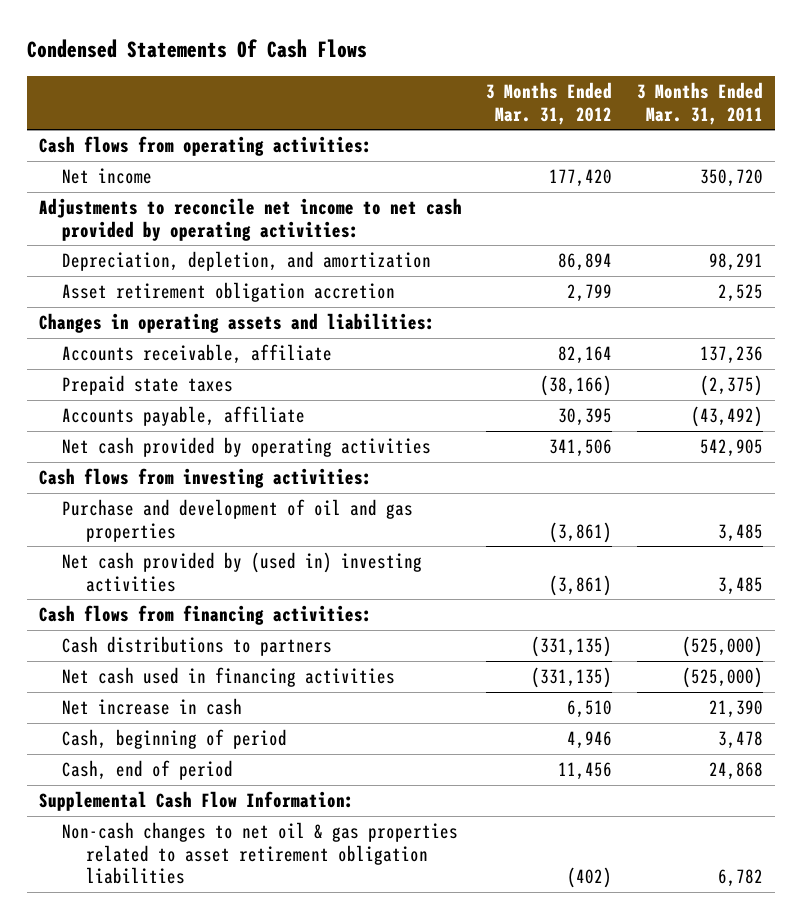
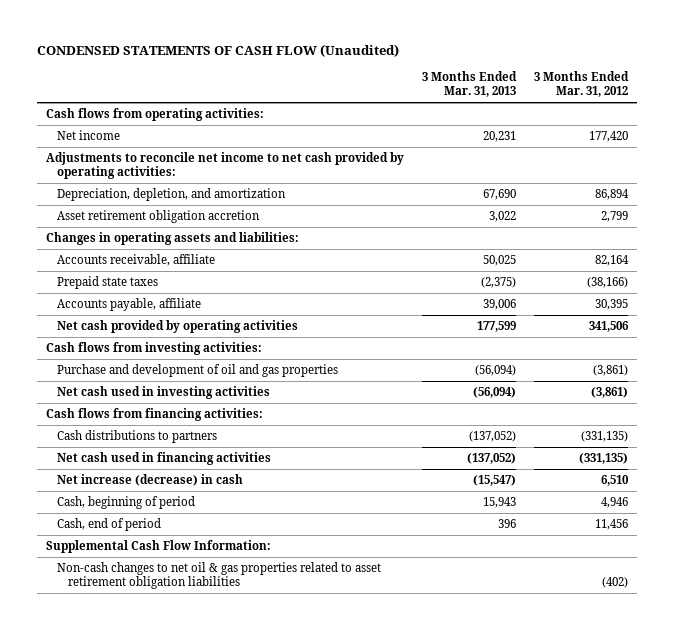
[27,38,368,58] Condensed Statements Of Cash Flows -> [36,43,399,57] CONDENSED STATEMENTS OF CASH FLOW (Unaudited)
[636,82,763,125] 3 Months Ended Mar. 31, 2011 -> none
none -> [421,71,517,98] 3 Months Ended Mar. 31, 2013
[62,552,423,592] Net cash provided by (used in) investing activities -> [56,386,270,400] Net cash used in investing activities
[62,698,243,716] Net increase in cash -> [56,474,243,487] Net increase (decrease) in cash

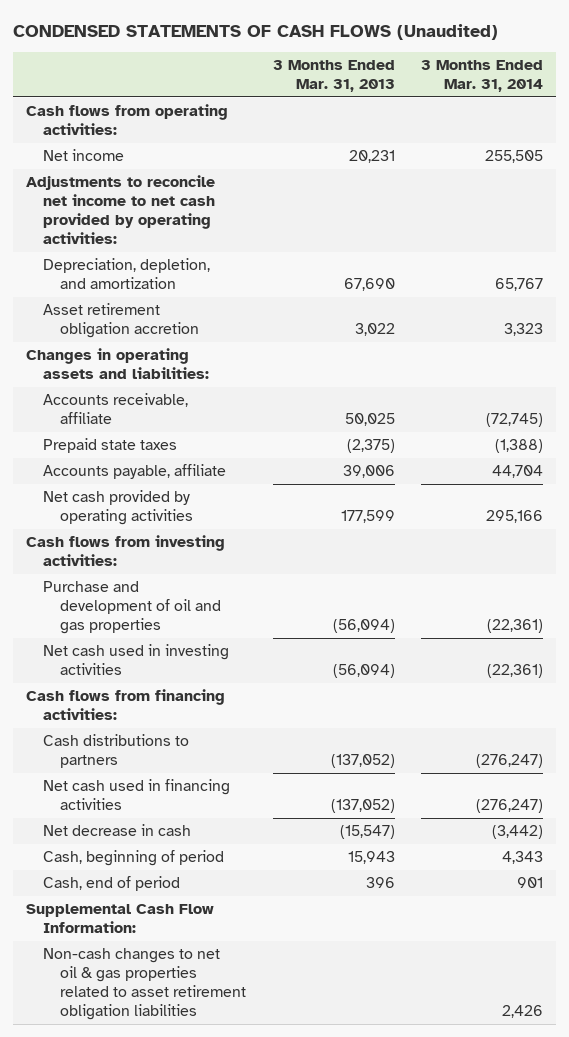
[36,43,399,57] CONDENSED STATEMENTS OF CASH FLOW (Unaudited) -> [12,23,498,40] CONDENSED STATEMENTS OF CASH FLOWS (Unaudited)
[533,71,629,98] 3 Months Ended Mar. 31, 2012 -> none
none -> [420,60,543,93] 3 Months Ended Mar. 31, 2014
[56,474,243,487] Net increase (decrease) in cash -> [43,824,192,837] Net decrease in cash

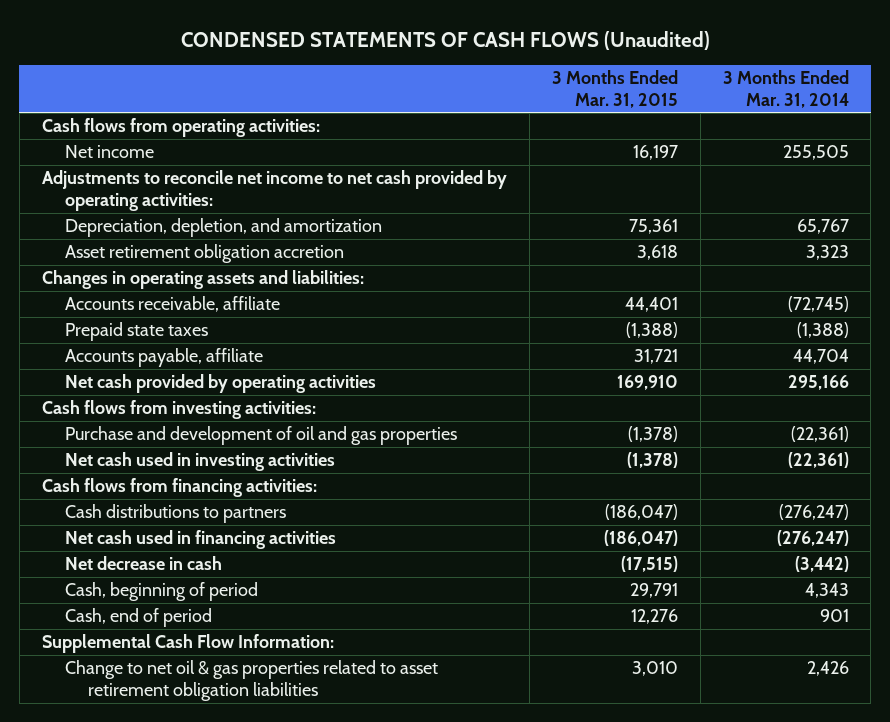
[272,60,395,93] 3 Months Ended Mar. 31, 2013 -> none
none -> [551,70,678,108] 3 Months Ended Mar. 31, 2015
[43,948,247,1021] Non-cash changes to net oil & gas properties related to asset retirement obligation liabilities -> [64,660,438,701] Change to net oil & gas properties related to asset retirement obligation liabilities

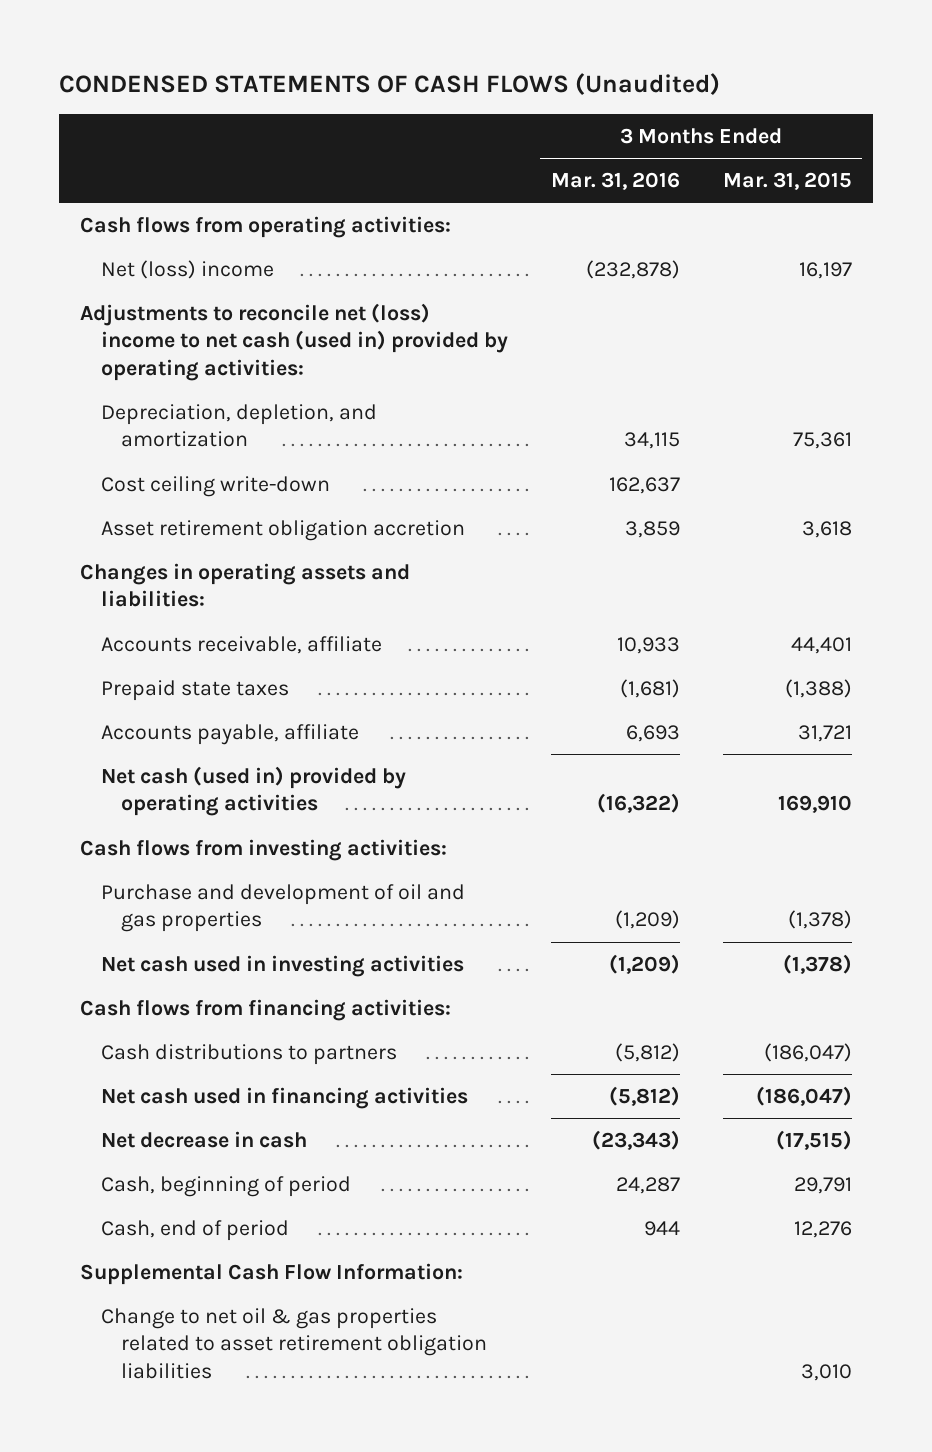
[722,70,849,108] 3 Months Ended Mar. 31, 2014 -> none
none -> [550,171,680,190] Mar. 31, 2016
[64,145,154,159] Net income -> [100,259,274,279] Net (loss) income
[41,170,507,211] Adjustments to reconcile net income to net cash provided by operating activities: -> [80,302,508,381] Adjustments to reconcile net (loss) income to net cash (used in) provided by operating activities:
none -> [100,475,330,497] Cost ceiling write-down
[64,374,376,394] Net cash provided by operating activities -> [100,765,406,817] Net cash (used in) provided by operating activities

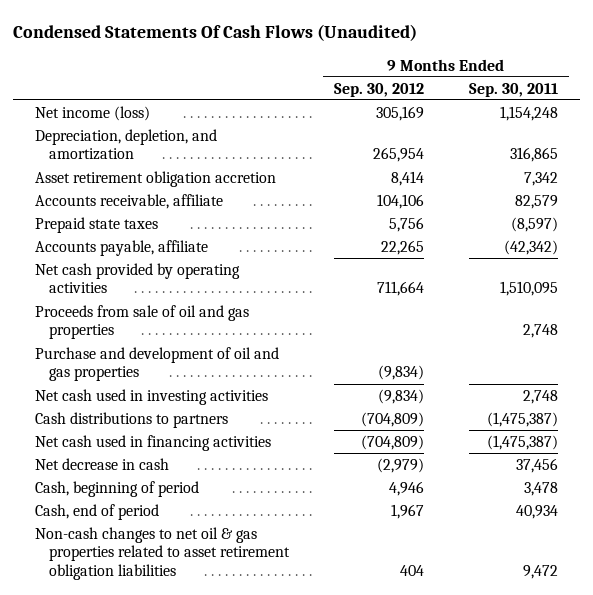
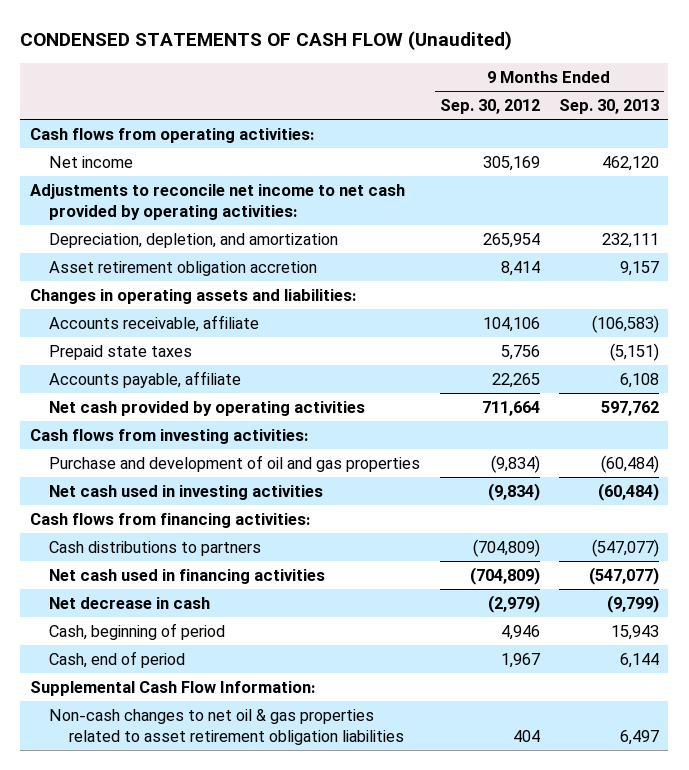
[13,23,418,41] Condensed Statements Of Cash Flows (Unaudited) -> [20,31,513,51] CONDENSED STATEMENTS OF CASH FLOW (Unaudited)
[468,82,558,97] Sep. 30, 2011 -> none
none -> [558,99,659,115] Sep. 30, 2013
none -> [29,127,314,143] Cash flows from operating activities:
[35,105,151,121] Net income (loss) -> [49,155,134,168] Net income
none -> [29,183,405,220] Adjustments to reconcile net income to net cash provided by operating activities:
none -> [29,288,356,304] Changes in operating assets and liabilities:
[35,304,250,340] Proceeds from sale of oil and gas properties -> none
none -> [29,428,308,444] Cash flows from investing activities:
none -> [29,512,310,528] Cash flows from financing activities:
none -> [29,680,315,696] Supplemental Cash Flow Information:

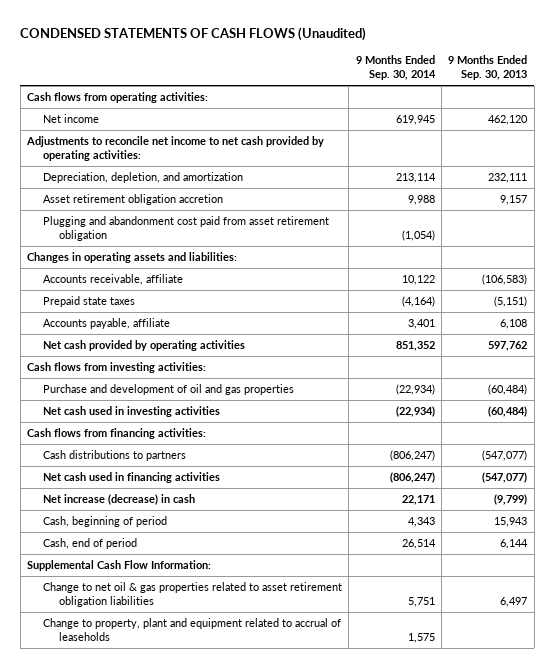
[20,31,513,51] CONDENSED STATEMENTS OF CASH FLOW (Unaudited) -> [20,26,367,41] CONDENSED STATEMENTS OF CASH FLOWS (Unaudited)
[439,99,540,115] Sep. 30, 2012 -> none
none -> [355,55,436,81] 9 Months Ended Sep. 30, 2014
none -> [43,216,330,242] Plugging and abandonment cost paid from asset retirement obligation
[49,596,211,609] Net decrease in cash -> [43,494,196,506] Net increase (decrease) in cash
[49,708,404,745] Non-cash changes to net oil & gas properties related to asset retirement obligation liabilities -> [43,582,343,608] Change to net oil & gas properties related to asset retirement obligation liabilities
none -> [43,618,342,642] Change to property, plant and equipment related to accrual of leaseholds

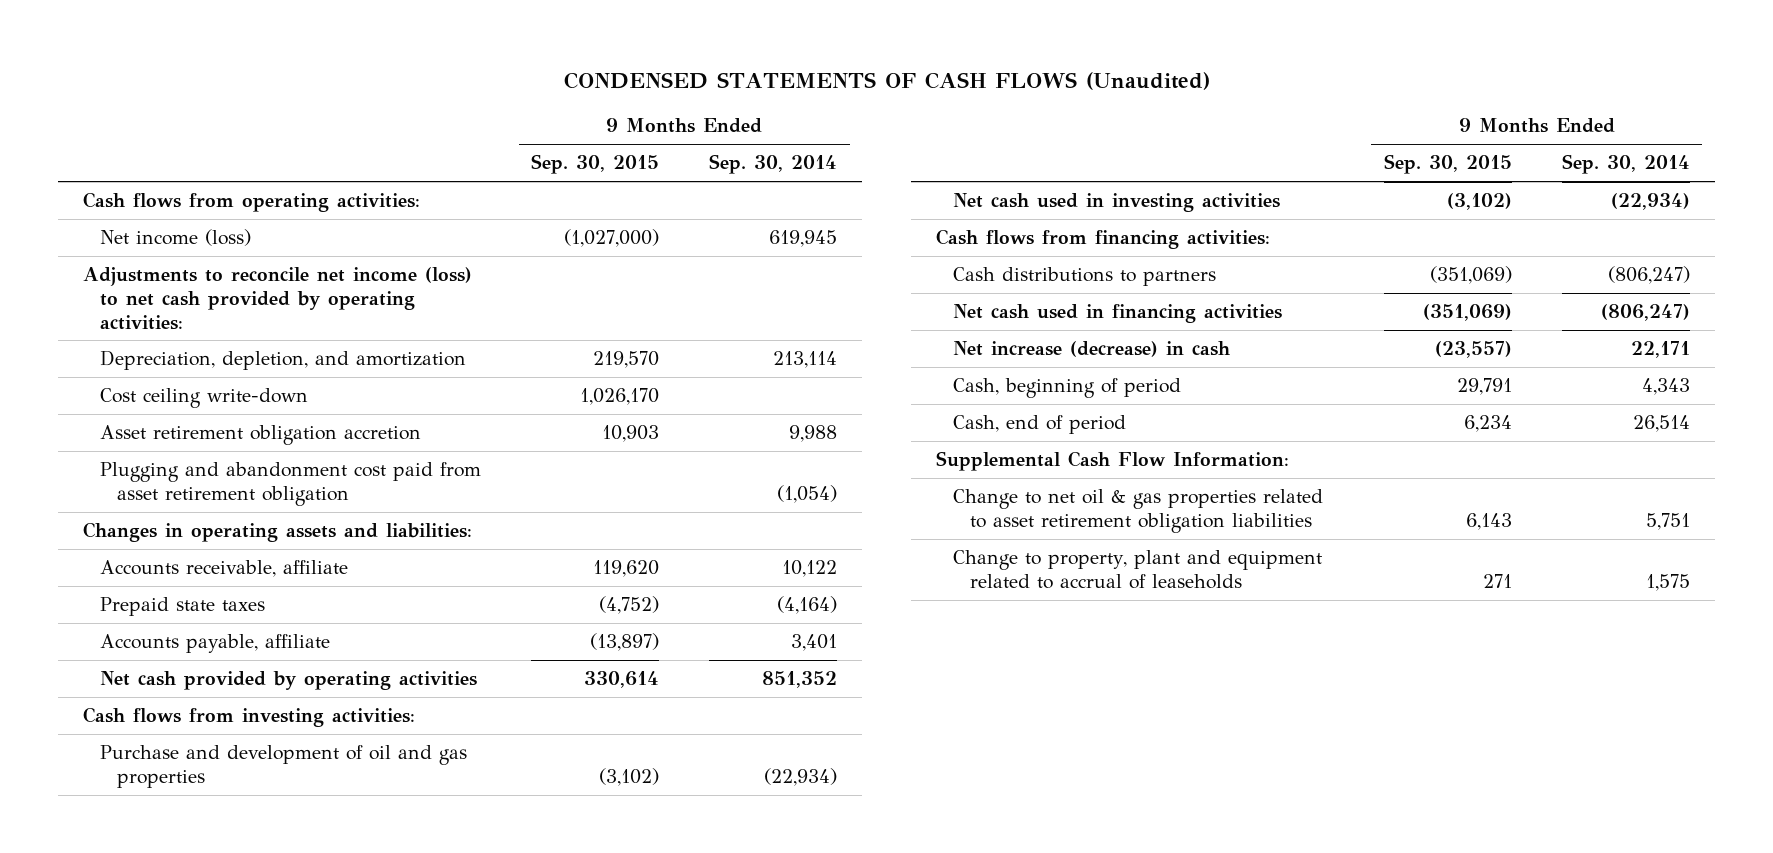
[448,55,528,81] 9 Months Ended Sep. 30, 2013 -> none
none -> [531,154,660,175] Sep. 30, 2015
[43,114,100,124] Net income -> [100,229,252,247] Net income (loss)
[26,136,325,162] Adjustments to reconcile net income to net cash provided by operating activities: -> [83,267,473,330] Adjustments to reconcile net income (loss) to net cash provided by operating activities:
none -> [100,388,309,409] Cost ceiling write-down

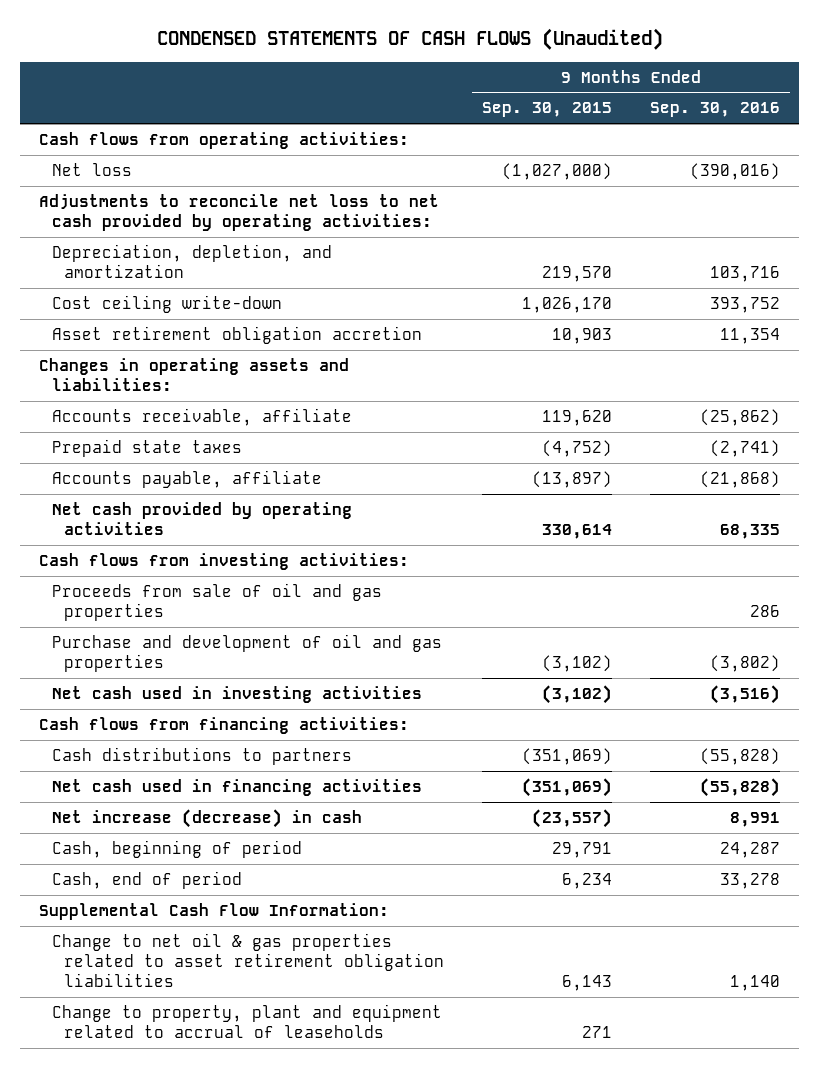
[709,154,838,175] Sep. 30, 2014 -> none
none -> [650,102,781,118] Sep. 30, 2016
[100,229,252,247] Net income (loss) -> [51,163,132,177] Net loss
[83,267,473,330] Adjustments to reconcile net income (loss) to net cash provided by operating activities: -> [39,194,440,232] Adjustments to reconcile net loss to net cash provided by operating activities:
[100,462,482,506] Plugging and abandonment cost paid from asset retirement obligation -> none
none -> [51,583,382,622] Proceeds from sale of oil and gas properties

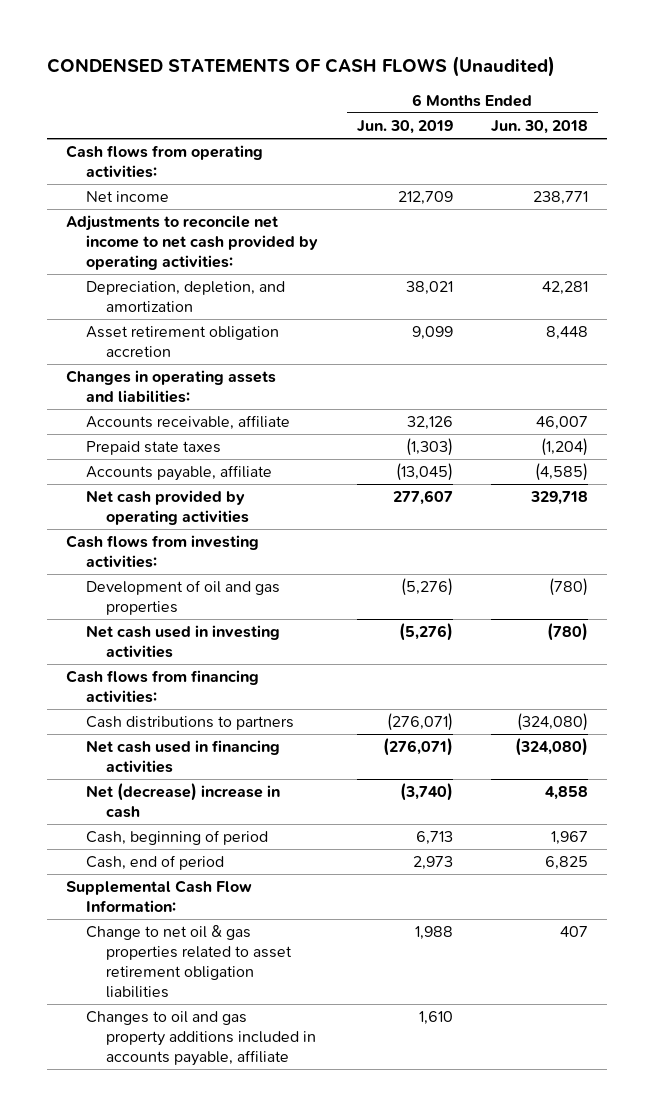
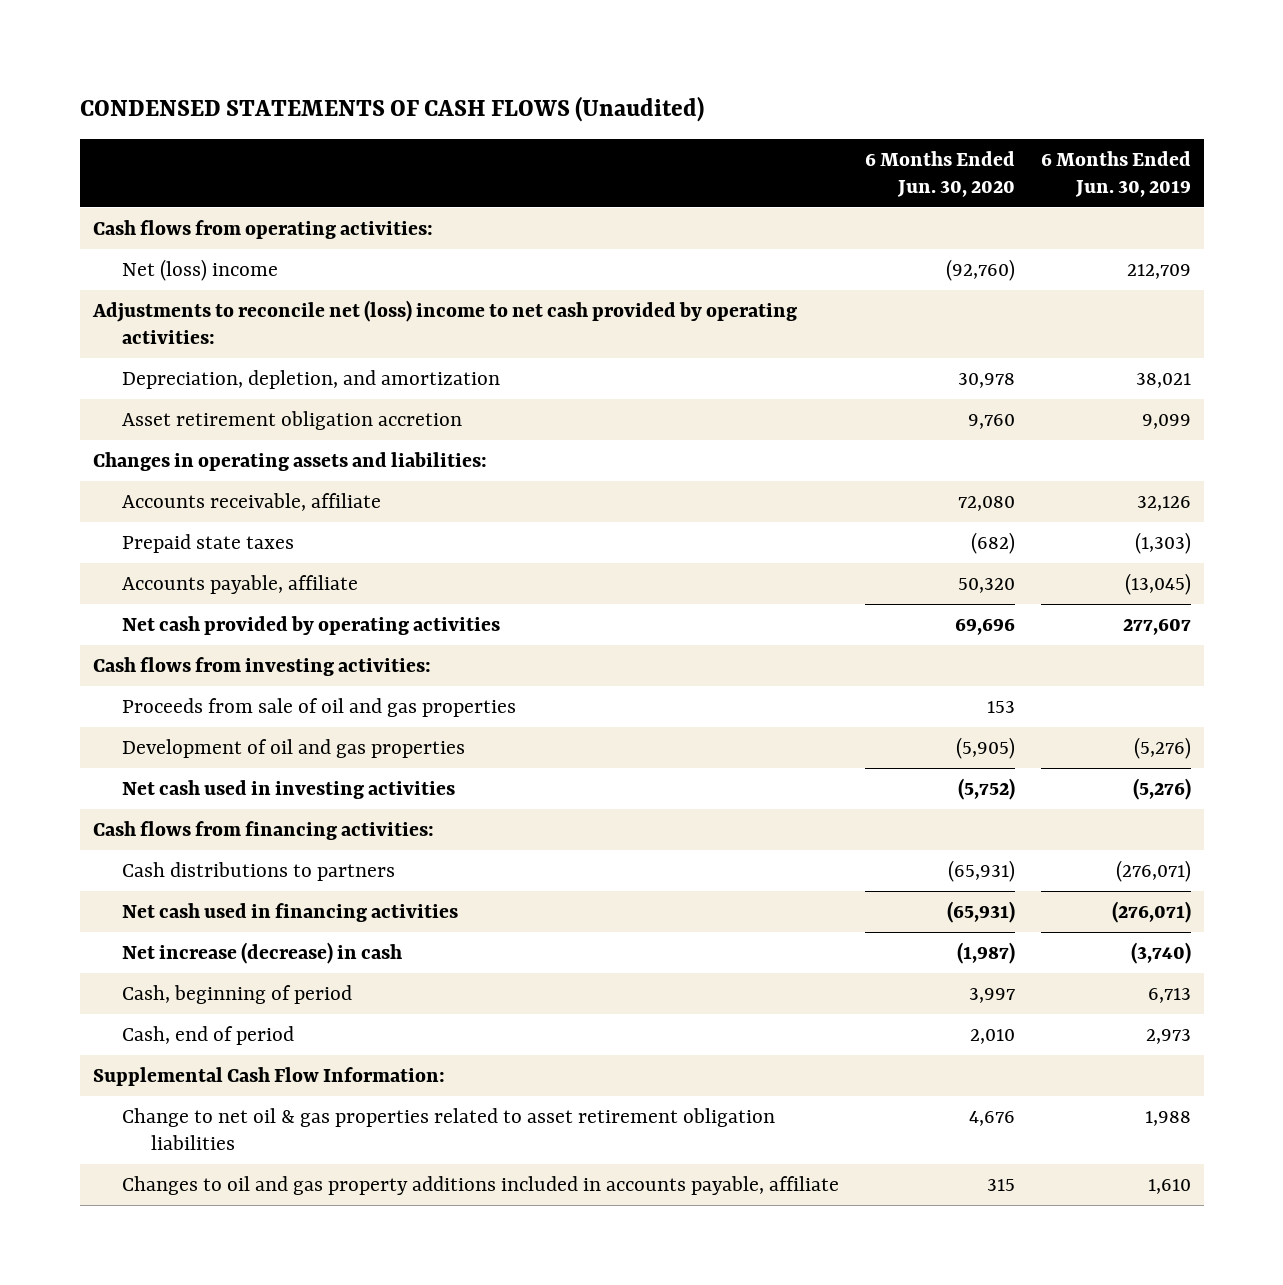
[491,119,589,134] Jun. 30, 2018 -> none
none -> [864,151,1015,197] 6 Months Ended Jun. 30, 2020
[85,191,169,203] Net income -> [122,258,279,281] Net (loss) income
[66,215,318,271] Adjustments to reconcile net income to net cash provided by operating activities: -> [91,299,797,344] Adjustments to reconcile net (loss) income to net cash provided by operating activities:
none -> [122,697,517,717] Proceeds from sale of oil and gas properties
[85,783,280,819] Net (decrease) increase in cash -> [122,941,403,964] Net increase (decrease) in cash

